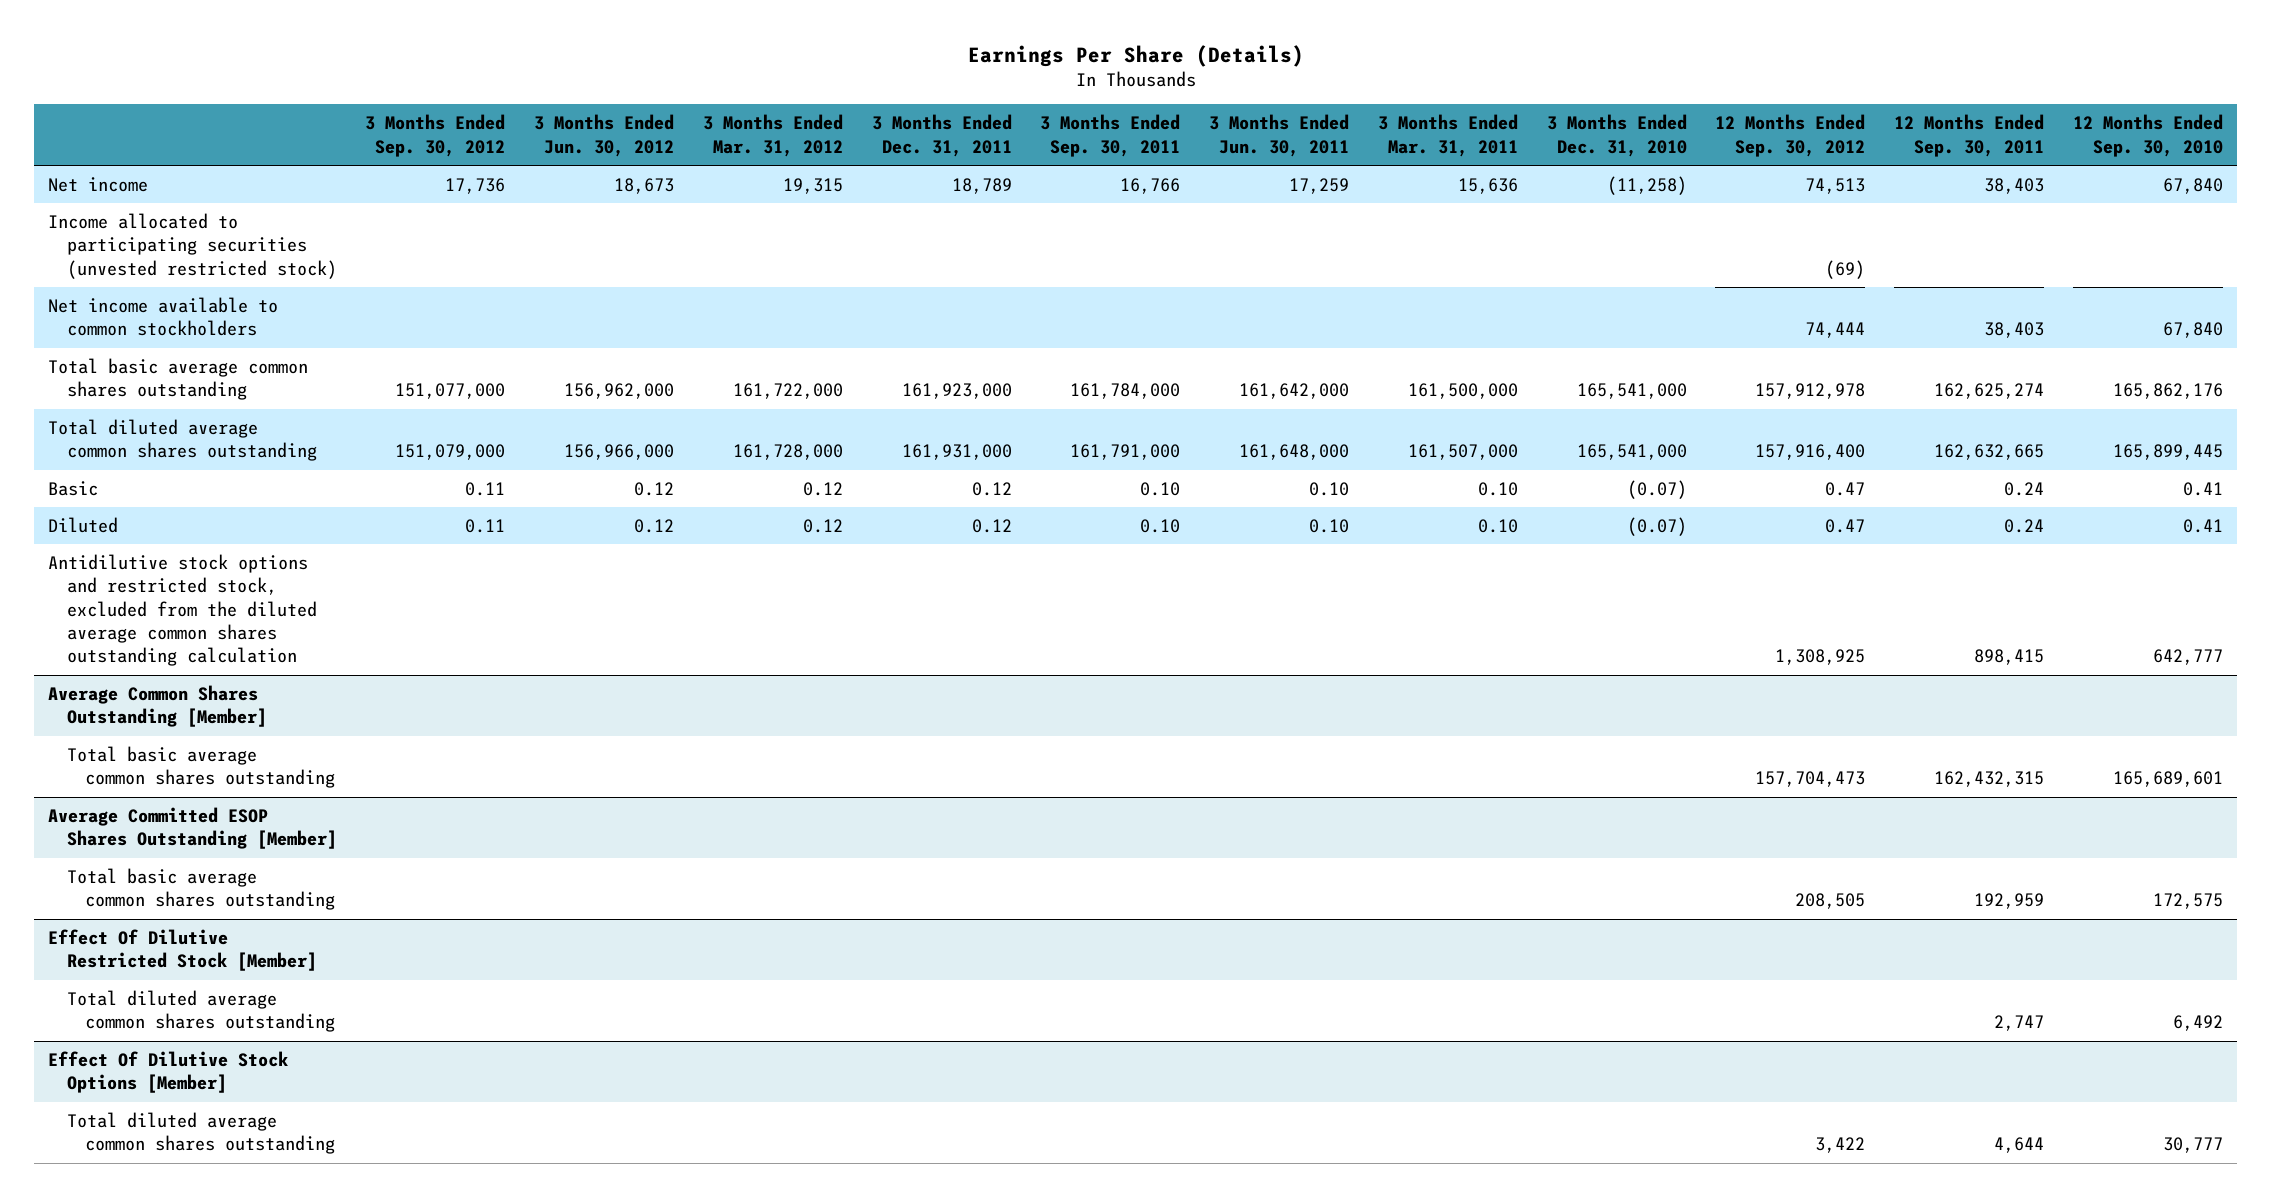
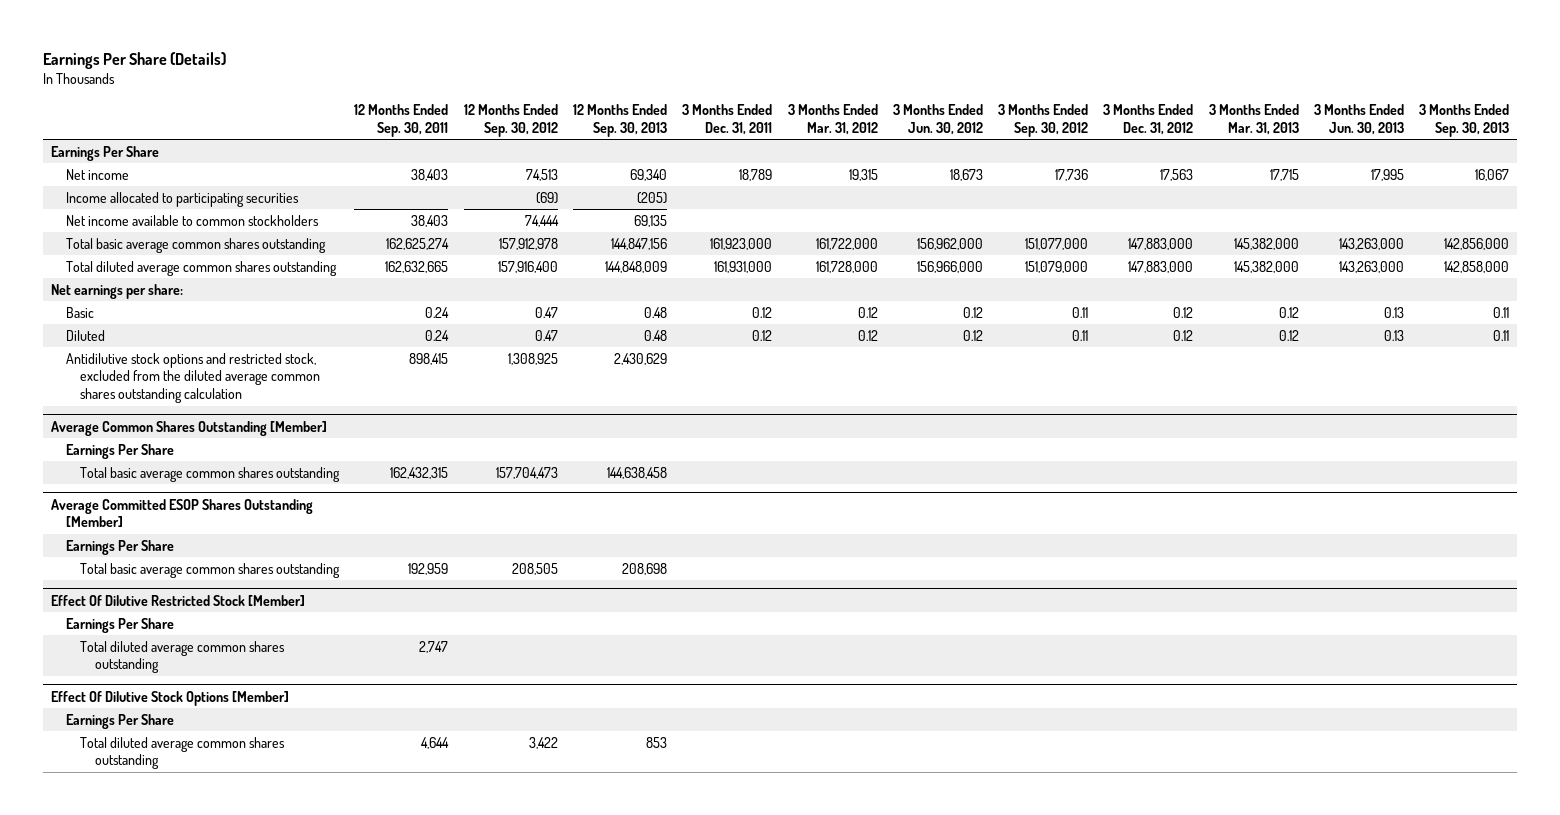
[1040,114,1181,157] 3 Months Ended Sep. 30, 2011 -> none
[1209,114,1350,157] 3 Months Ended Jun. 30, 2011 -> none
[1377,114,1518,157] 3 Months Ended Mar. 31, 2011 -> none
[1546,114,1687,157] 3 Months Ended Dec. 31, 2010 -> none
[2072,114,2223,157] 12 Months Ended Sep. 30, 2010 -> none
none -> [573,103,668,137] 12 Months Ended Sep. 30, 2013
none -> [1103,103,1194,135] 3 Months Ended Dec. 31, 2012
none -> [1208,103,1299,135] 3 Months Ended Mar. 31, 2013
none -> [1313,103,1404,135] 3 Months Ended Jun. 30, 2013
none -> [1419,103,1510,137] 3 Months Ended Sep. 30, 2013
none -> [50,145,159,161] Earnings Per Share
[48,212,337,279] Income allocated to participating securities (unvested restricted stock) -> [65,191,299,207] Income allocated to participating securities
none -> [50,283,183,299] Net earnings per share:
none -> [65,443,174,459] Earnings Per Share
none -> [65,539,174,555] Earnings Per Share
none -> [65,617,174,633] Earnings Per Share
none -> [65,713,174,729] Earnings Per Share

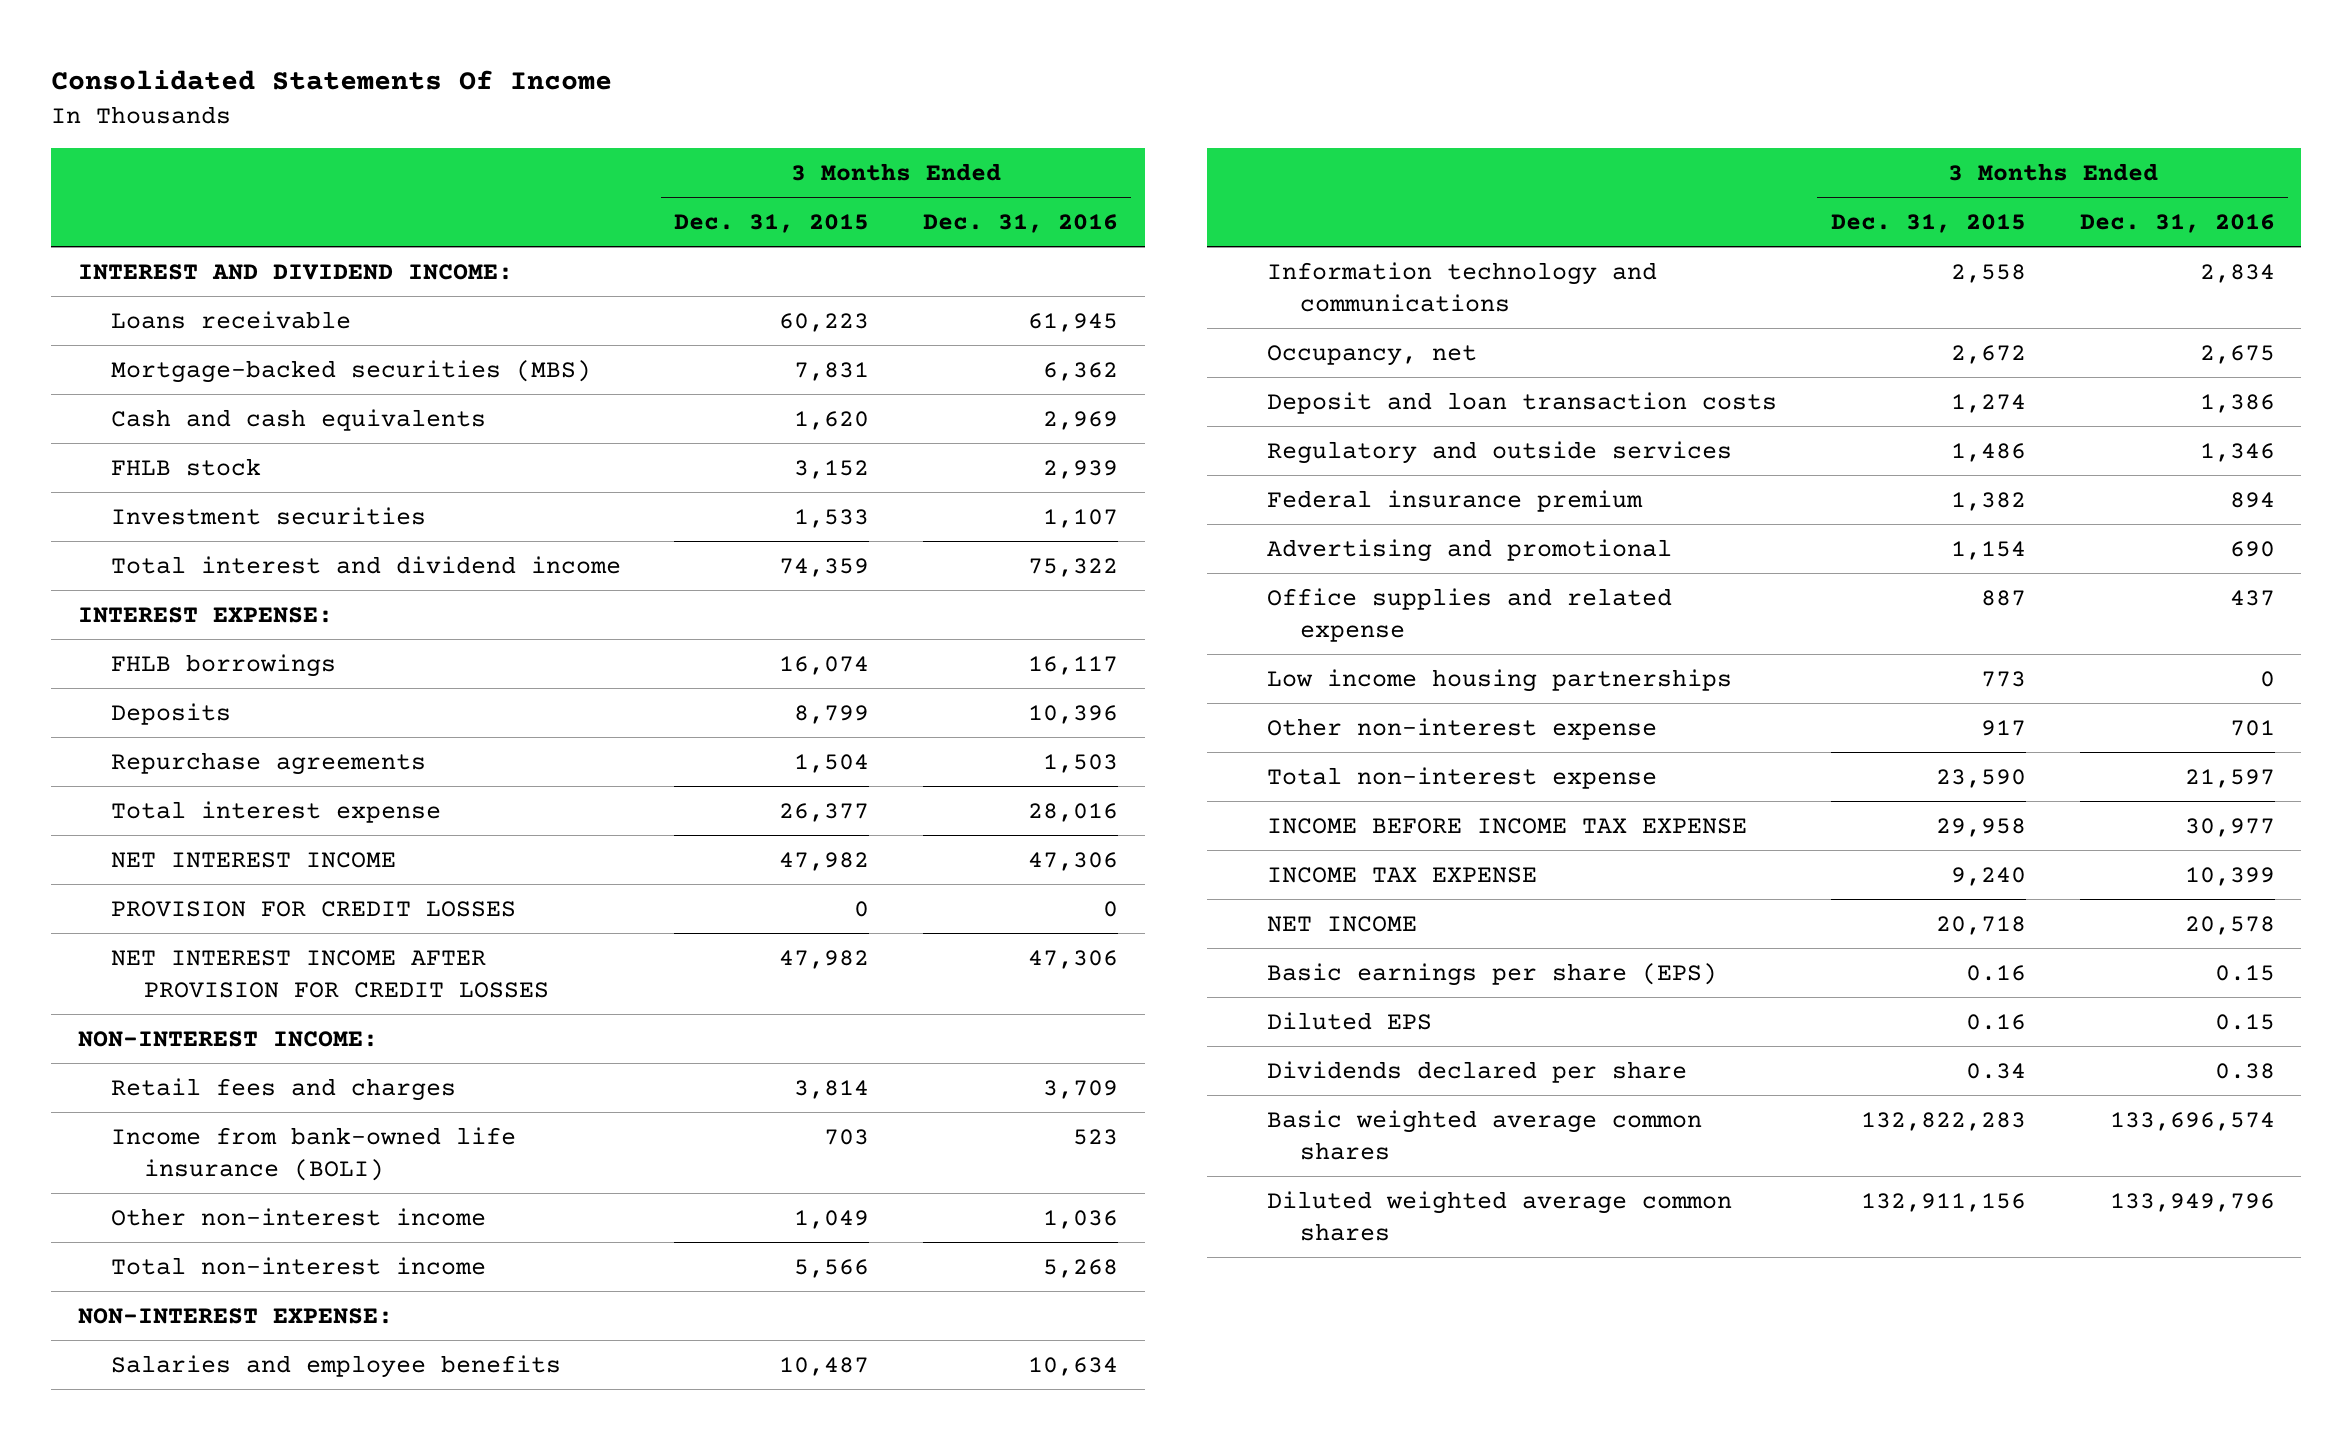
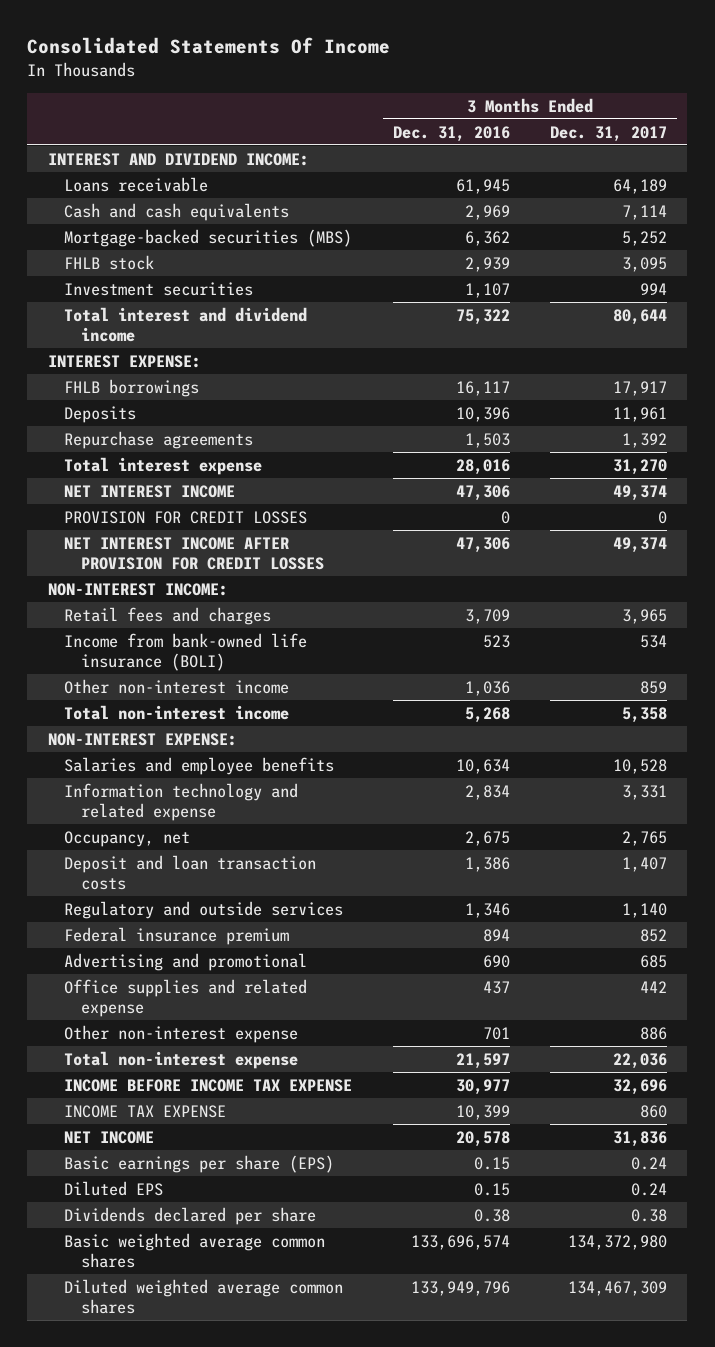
[674,213,870,233] Dec. 31, 2015 -> none
none -> [550,125,668,142] Dec. 31, 2017
[110,359,591,383] Mortgage-backed securities (MBS) -> [64,228,353,247] Mortgage-backed securities (MBS)
[1267,261,1658,312] Information technology and communications -> [64,782,299,821] Information technology and related expense
[1267,668,1733,692] Low income housing partnerships -> none

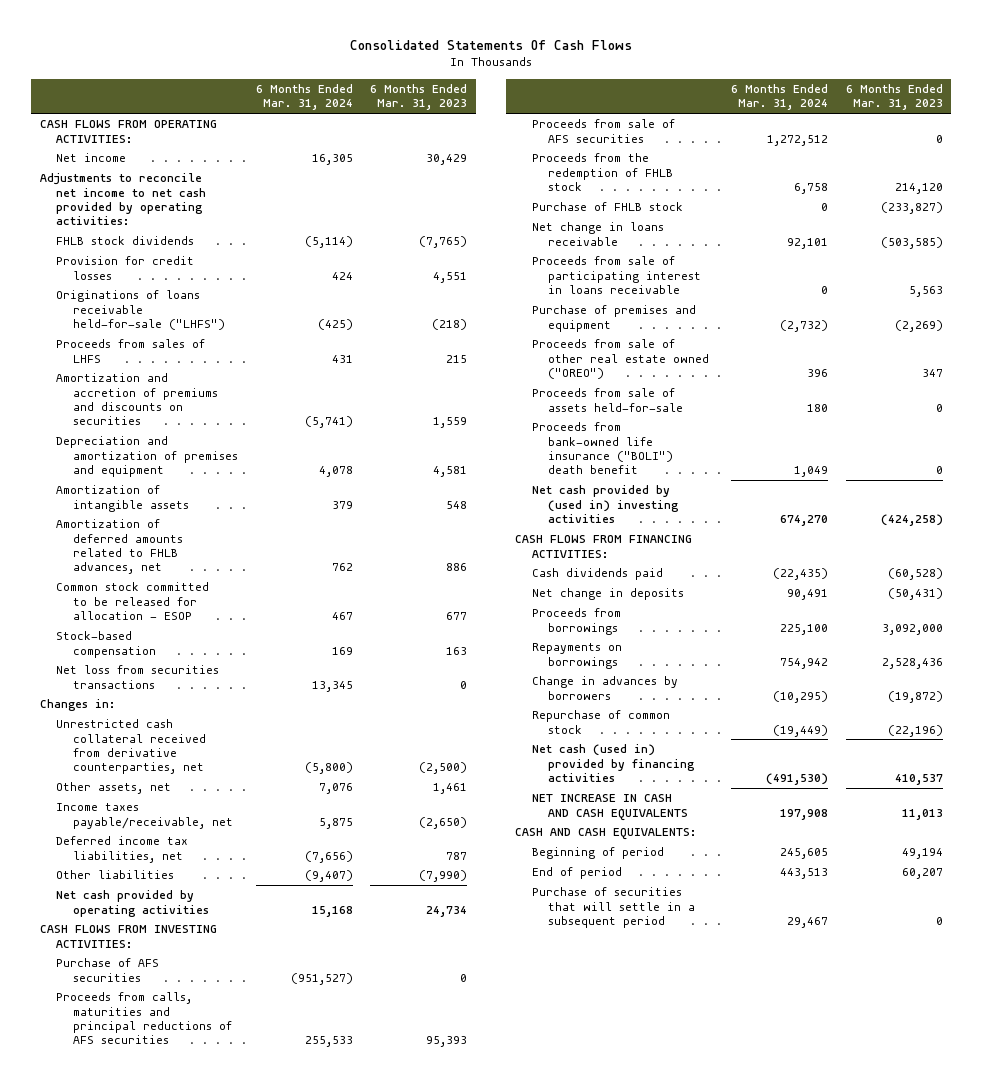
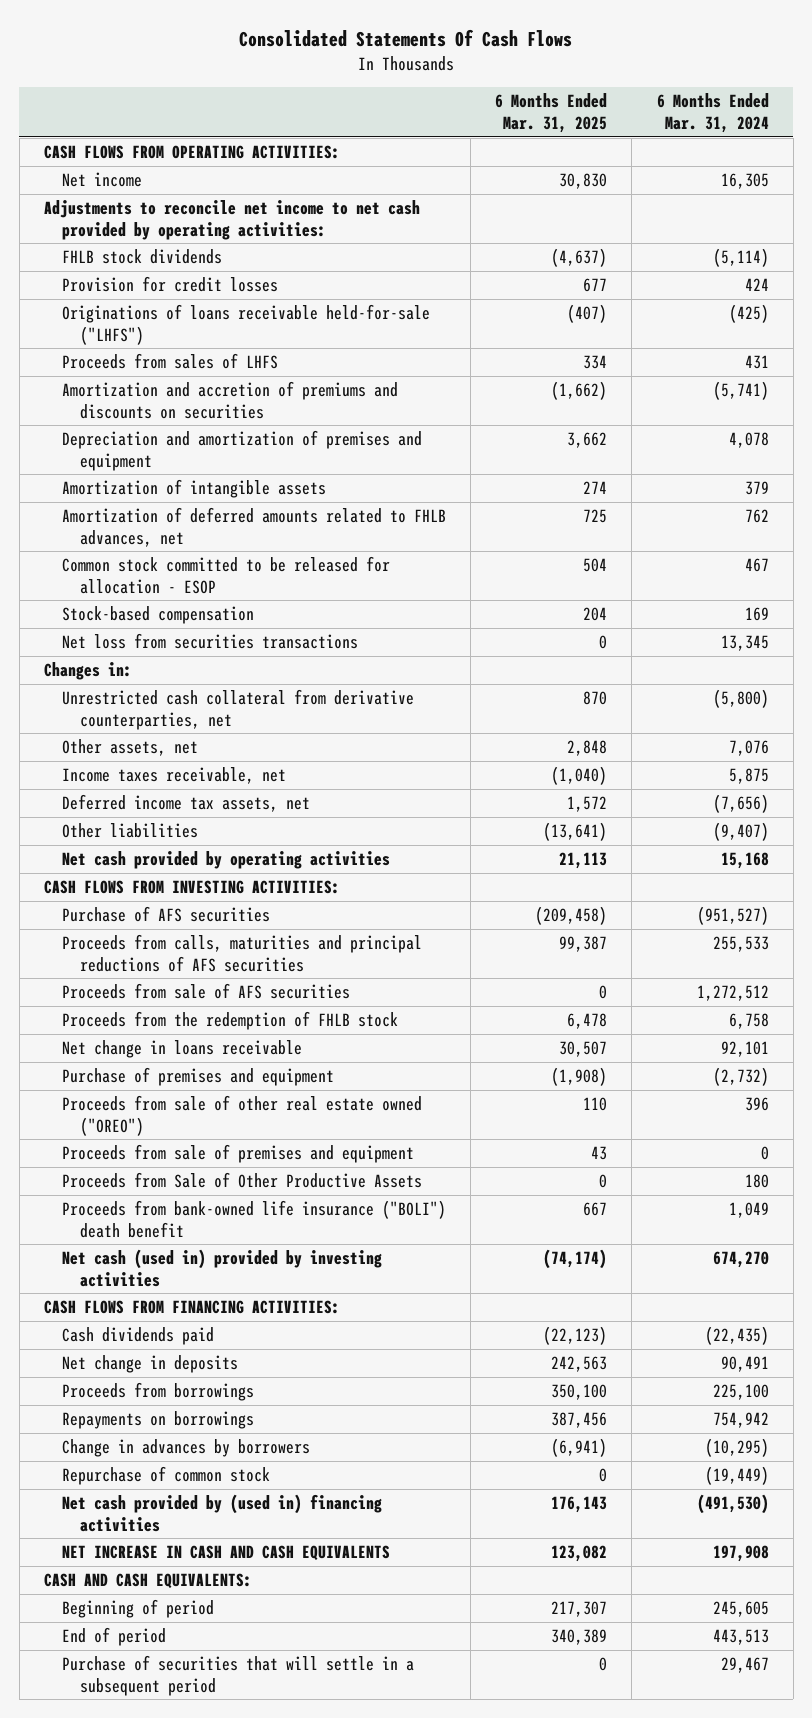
[370,83,468,111] 6 Months Ended Mar. 31, 2023 -> none
none -> [495,93,608,133] 6 Months Ended Mar. 31, 2025
[56,719,206,774] Unrestricted cash collateral received from derivative counterparties, net -> [62,689,415,730] Unrestricted cash collateral from derivative counterparties, net
[56,803,233,829] Income taxes payable/receivable, net -> [62,767,287,785] Income taxes receivable, net
[56,836,189,863] Deferred income tax liabilities, net -> [62,794,311,813] Deferred income tax assets, net
[531,202,683,212] Purchase of FHLB stock -> none
[531,256,702,294] Proceeds from sale of participating interest in loans receivable -> none
none -> [62,1144,415,1164] Proceeds from sale of premises and equipment
[531,388,684,412] Proceeds from sale of assets held-for-sale -> [62,1172,423,1189] Proceeds from Sale of Other Productive Assets
[531,485,680,523] Net cash provided by (used in) investing activities -> [62,1249,383,1287] Net cash (used in) provided by investing activities
[531,744,696,782] Net cash (used in) provided by financing activities -> [62,1494,383,1532] Net cash provided by (used in) financing activities

